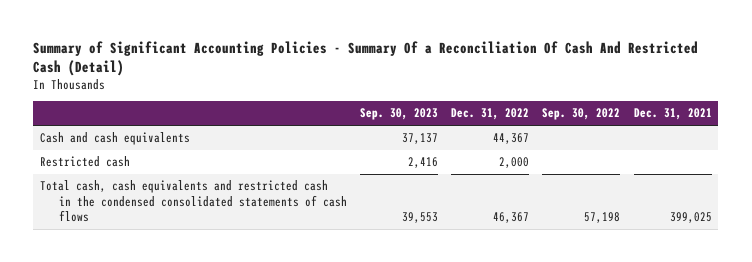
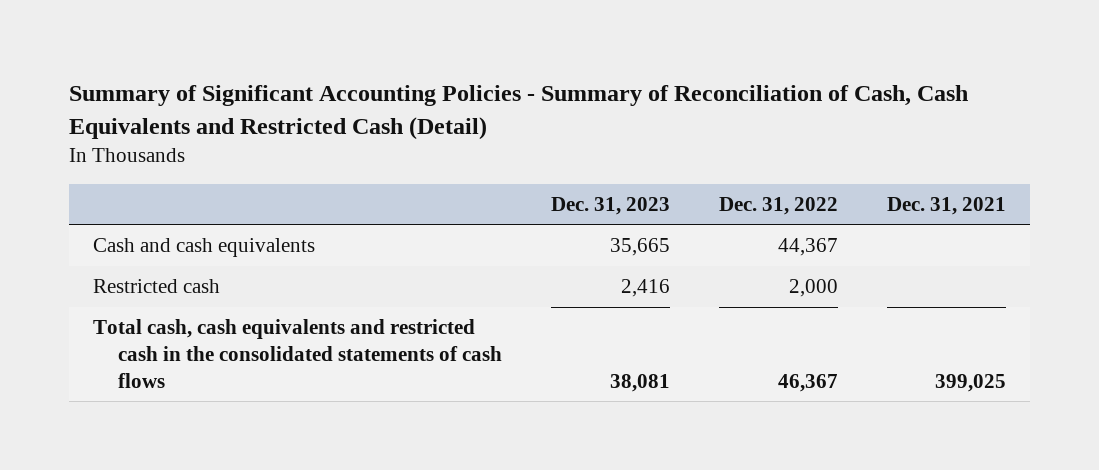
[33,40,699,76] Summary of Significant Accounting Policies - Summary Of a Reconciliation Of Cash And Restricted Cash (Detail) -> [68,85,968,141] Summary of Significant Accounting Policies - Summary of Reconciliation of Cash, Cash Equivalents and Restricted Cash (Detail)
[359,108,438,121] Sep. 30, 2023 -> none
[542,108,621,121] Sep. 30, 2022 -> none
none -> [551,196,671,215] Dec. 31, 2023
[39,180,347,223] Total cash, cash equivalents and restricted cash in the condensed consolidated statements of cash flows -> [93,319,503,388] Total cash, cash equivalents and restricted cash in the consolidated statements of cash flows

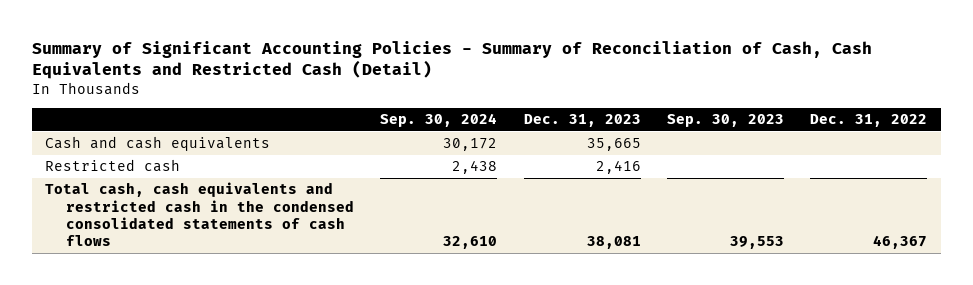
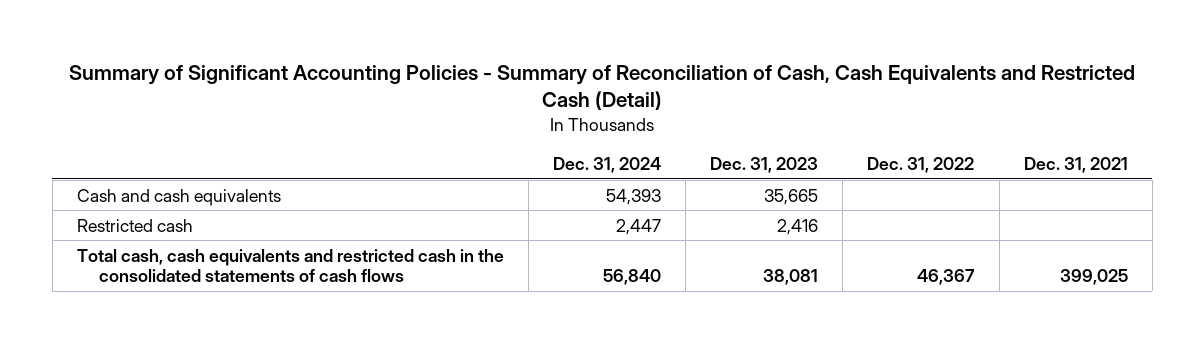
[380,113,498,128] Sep. 30, 2024 -> none
[667,114,785,128] Sep. 30, 2023 -> none
none -> [552,157,661,174] Dec. 31, 2024
none -> [1023,157,1128,174] Dec. 31, 2021
[45,182,355,247] Total cash, cash equivalents and restricted cash in the condensed consolidated statements of cash flows -> [76,248,504,283] Total cash, cash equivalents and restricted cash in the consolidated statements of cash flows

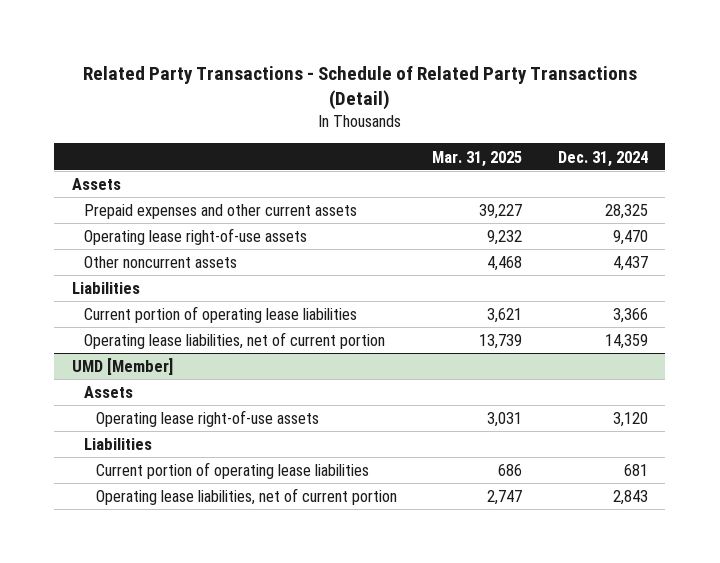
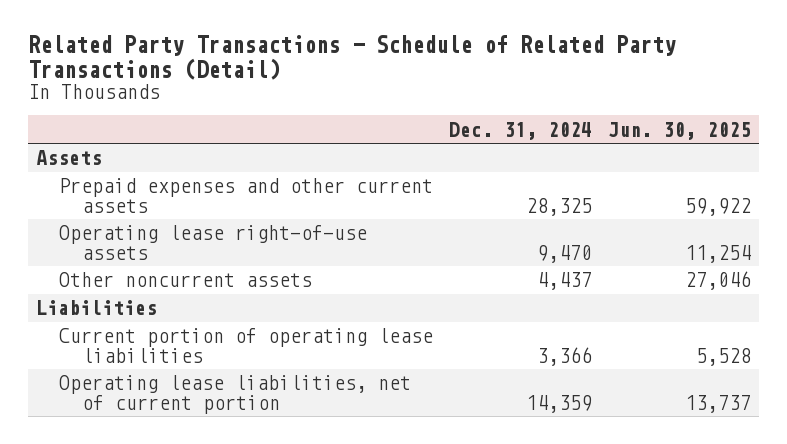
[432,150,523,167] Mar. 31, 2025 -> none
none -> [608,121,752,140] Jun. 30, 2025
[72,358,174,376] UMD [Member] -> none
[83,386,133,399] Assets -> none
[95,410,319,428] Operating lease right-of-use assets -> none
[83,438,152,451] Liabilities -> none
[95,462,369,480] Current portion of operating lease liabilities -> none
[95,488,397,506] Operating lease liabilities, net of current portion -> none

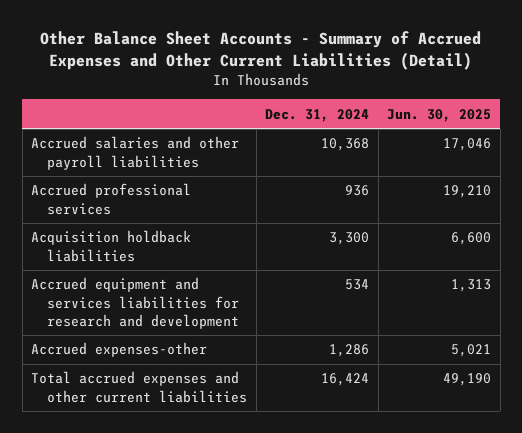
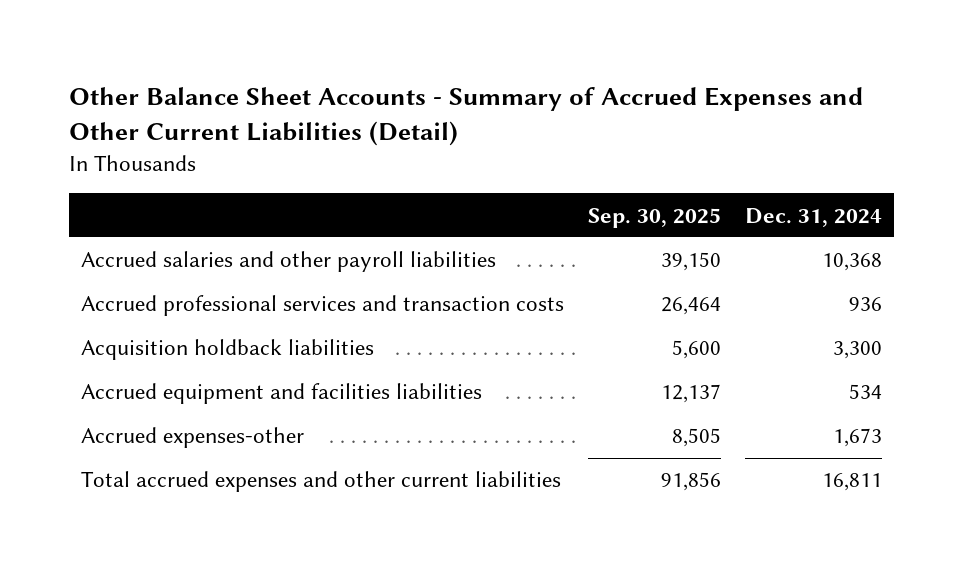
[387,108,492,122] Jun. 30, 2025 -> none
none -> [588,207,722,228] Sep. 30, 2025
[31,183,192,215] Accrued professional services -> [81,295,565,317] Accrued professional services and transaction costs
[31,277,240,329] Accrued equipment and services liabilities for research and development -> [81,383,483,405] Accrued equipment and facilities liabilities
[329,344,370,358] 1,286 -> [832,428,882,448] 1,673
[321,373,370,387] 16,424 -> [821,473,882,492] 16,811

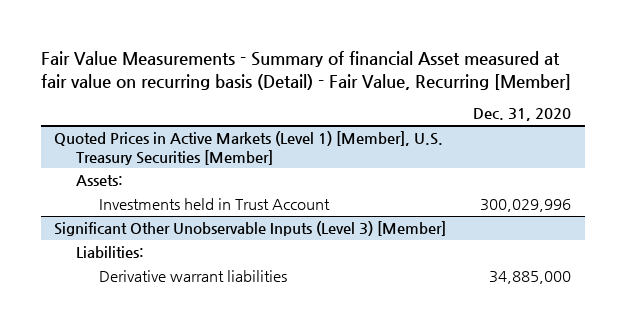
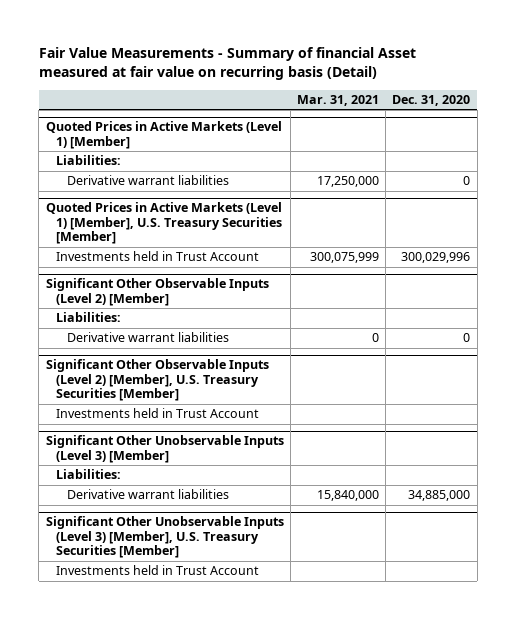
[40,50,571,90] Fair Value Measurements - Summary of financial Asset measured at fair value on recurring basis (Detail) - Fair Value, Recurring [Member] -> [38,47,416,81] Fair Value Measurements - Summary of financial Asset measured at fair value on recurring basis (Detail)
none -> [296,94,379,106] Mar. 31, 2021
none -> [45,121,282,149] Quoted Prices in Active Markets (Level 1) [Member]
none -> [56,155,122,166] Liabilities:
none -> [67,175,230,186] Derivative warrant liabilities
[76,175,124,187] Assets: -> none
none -> [45,278,269,306] Significant Other Observable Inputs (Level 2) [Member]
none -> [56,312,122,323] Liabilities:
none -> [67,332,230,343] Derivative warrant liabilities
none -> [45,359,269,402] Significant Other Observable Inputs (Level 2) [Member], U.S. Treasury Securities [Member]
none -> [56,408,260,419] Investments held in Trust Account
none -> [45,516,284,559] Significant Other Unobservable Inputs (Level 3) [Member], U.S. Treasury Securities [Member]
none -> [56,565,260,576] Investments held in Trust Account

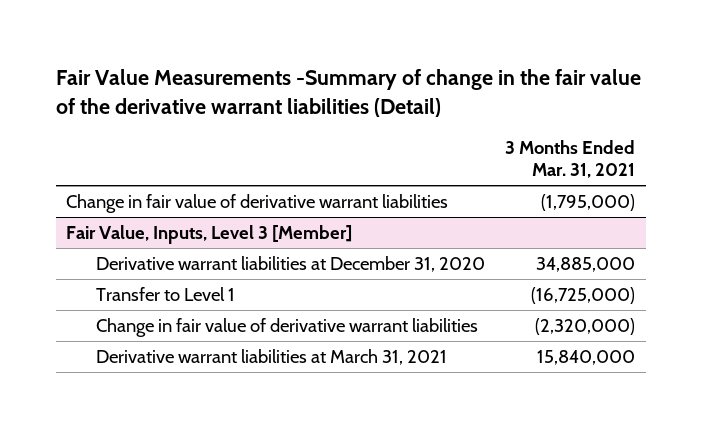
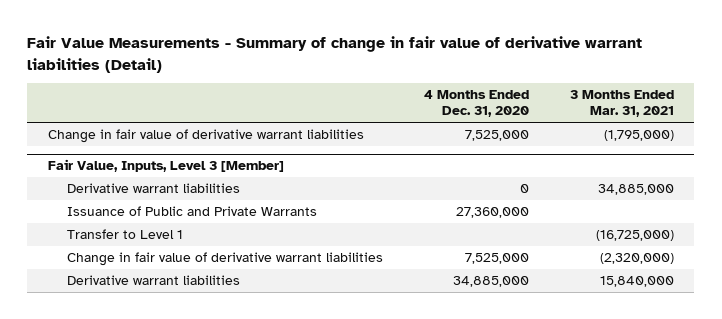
[55,68,641,117] Fair Value Measurements -Summary of change in the fair value of the derivative warrant liabilities (Detail) -> [27,36,643,73] Fair Value Measurements - Summary of change in fair value of derivative warrant liabilities (Detail)
none -> [424,90,530,118] 4 Months Ended Dec. 31, 2020
[95,256,485,273] Derivative warrant liabilities at December 31, 2020 -> [67,182,241,193] Derivative warrant liabilities
none -> [67,205,318,216] Issuance of Public and Private Warrants
[95,349,447,366] Derivative warrant liabilities at March 31, 2021 -> [67,274,241,285] Derivative warrant liabilities

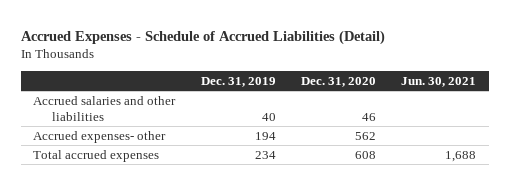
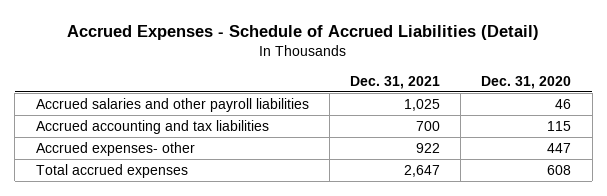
[200,76,276,87] Dec. 31, 2019 -> none
[400,76,476,87] Jun. 30, 2021 -> none
none -> [349,75,440,89] Dec. 31, 2021
[33,95,177,121] Accrued salaries and other liabilities -> [35,97,309,112] Accrued salaries and other payroll liabilities
none -> [35,119,269,134] Accrued accounting and tax liabilities
[354,131,376,140] 562 -> [547,142,572,153] 447

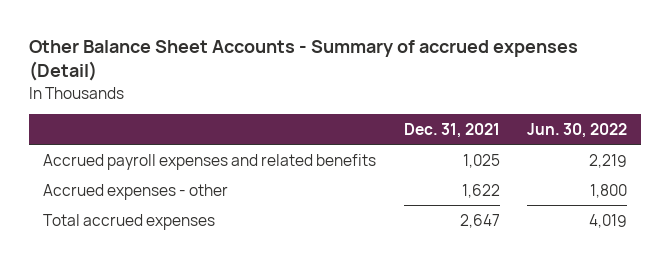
[67,24,540,40] Accrued Expenses - Schedule of Accrued Liabilities (Detail) -> [28,40,578,82] Other Balance Sheet Accounts - Summary of accrued expenses (Detail)
[481,75,572,89] Dec. 31, 2020 -> none
none -> [527,122,628,138] Jun. 30, 2022
[35,119,269,134] Accrued accounting and tax liabilities -> none
[35,97,309,112] Accrued salaries and other payroll liabilities -> [42,153,376,170] Accrued payroll expenses and related benefits
[35,141,195,156] Accrued expenses- other -> [42,183,228,200] Accrued expenses - other
[415,142,440,153] 922 -> [461,183,500,198] 1,622

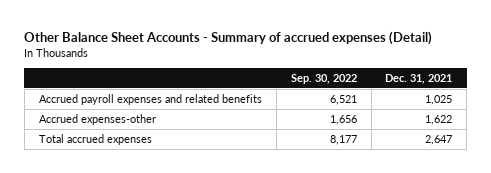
[527,122,628,138] Jun. 30, 2022 -> none
none -> [290,73,357,84] Sep. 30, 2022
[42,183,228,200] Accrued expenses - other -> [38,113,156,125] Accrued expenses-other

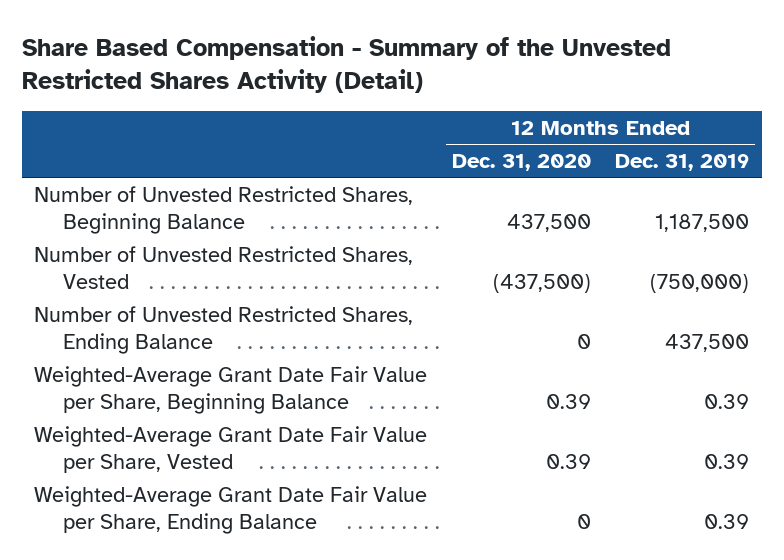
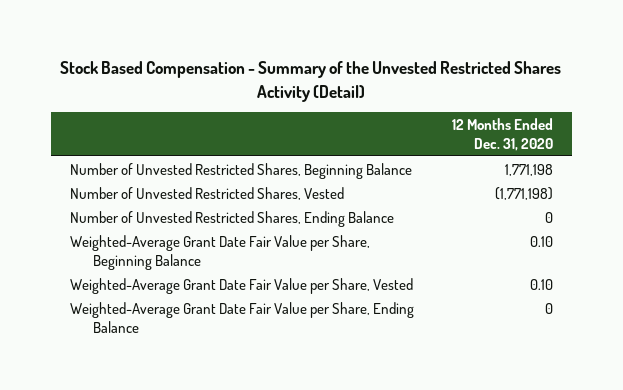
[22,35,672,94] Share Based Compensation - Summary of the Unvested Restricted Shares Activity (Detail) -> [60,61,562,102] Stock Based Compensation - Summary of the Unvested Restricted Shares Activity (Detail)
[615,153,750,171] Dec. 31, 2019 -> none
[506,213,591,232] 437,500 -> [504,163,553,176] 1,771,198
[492,273,591,293] (437,500) -> [494,186,553,200] (1,771,198)
[545,393,591,409] 0.39 -> [529,235,553,247] 0.10
[545,453,591,469] 0.39 -> [529,278,553,290] 0.10

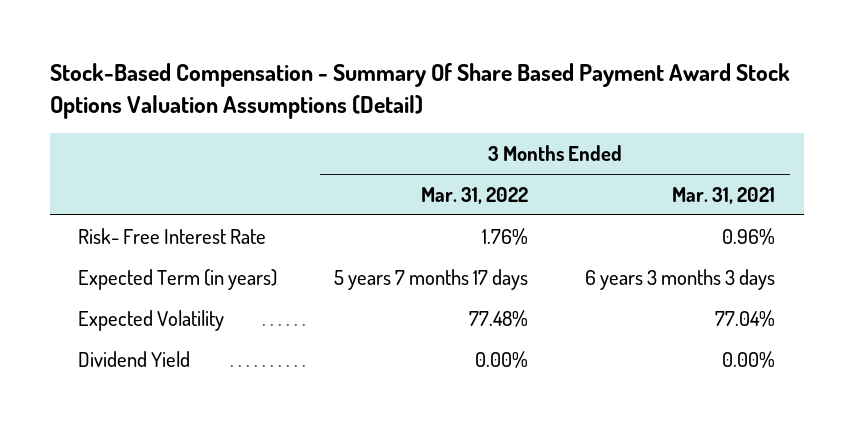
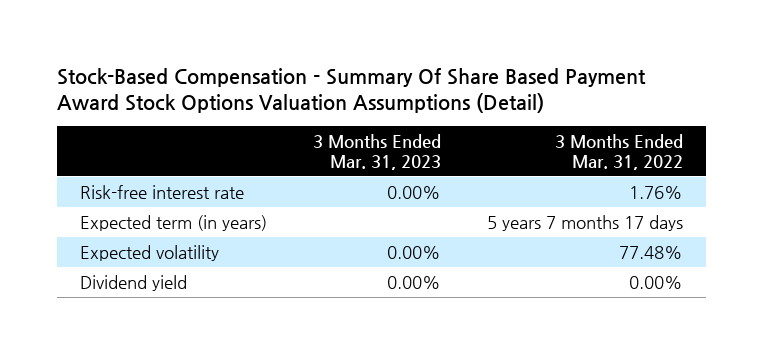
[672,186,776,204] Mar. 31, 2021 -> none
none -> [312,133,441,170] 3 Months Ended Mar. 31, 2023
[78,227,267,244] Risk- Free Interest Rate -> [79,184,244,199] Risk-free interest rate
[78,268,278,290] Expected Term (in years) -> [79,214,267,231] Expected term (in years)
[78,309,225,331] Expected Volatility -> [79,244,219,261] Expected volatility
[78,350,191,367] Dividend Yield -> [79,274,187,291] Dividend yield

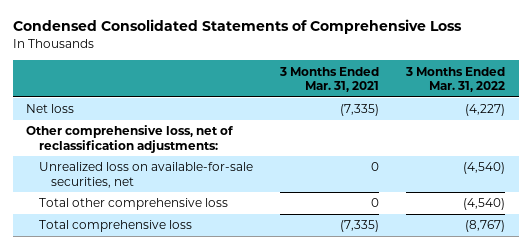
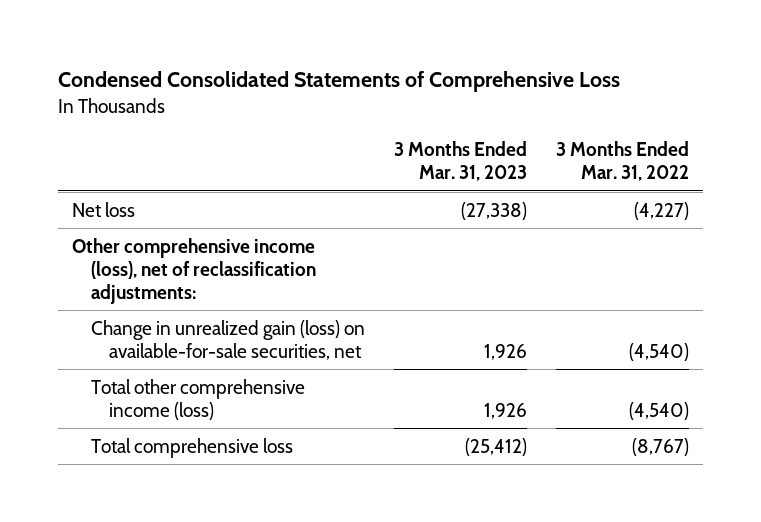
[279,66,380,92] 3 Months Ended Mar. 31, 2021 -> none
none -> [393,141,527,182] 3 Months Ended Mar. 31, 2023
[26,125,234,153] Other comprehensive loss, net of reclassification adjustments: -> [72,237,316,304] Other comprehensive income (loss), net of reclassification adjustments:
[38,162,253,188] Unrealized loss on available-for-sale securities, net -> [90,319,365,360] Change in unrealized gain (loss) on available-for-sale securities, net
[38,198,228,211] Total other comprehensive loss -> [90,378,305,420] Total other comprehensive income (loss)

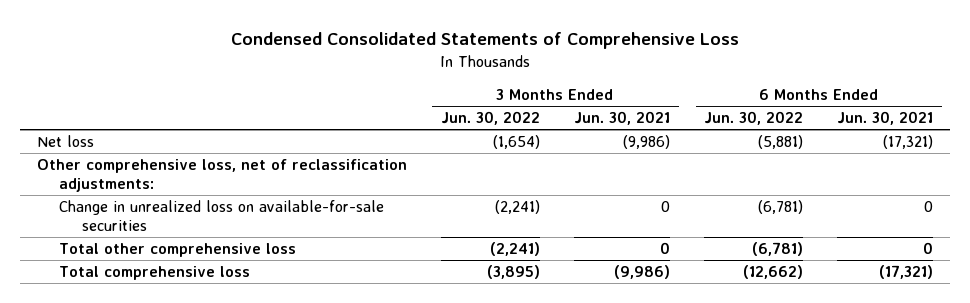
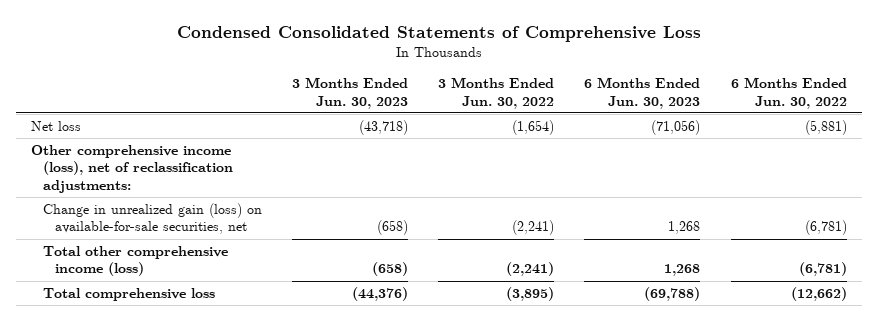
[573,111,670,126] Jun. 30, 2021 -> none
[837,111,934,126] Jun. 30, 2021 -> none
none -> [292,77,409,109] 3 Months Ended Jun. 30, 2023
none -> [584,77,701,109] 6 Months Ended Jun. 30, 2023
[36,159,407,193] Other comprehensive loss, net of reclassification adjustments: -> [31,145,234,193] Other comprehensive income (loss), net of reclassification adjustments:
[59,200,385,232] Change in unrealized loss on available-for-sale securities -> [43,203,263,235] Change in unrealized gain (loss) on available-for-sale securities, net
[59,243,297,258] Total other comprehensive loss -> [43,246,229,277] Total other comprehensive income (loss)

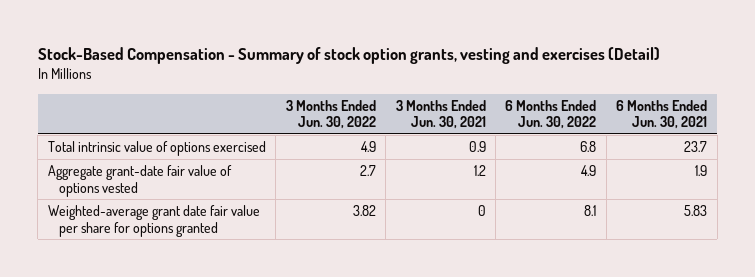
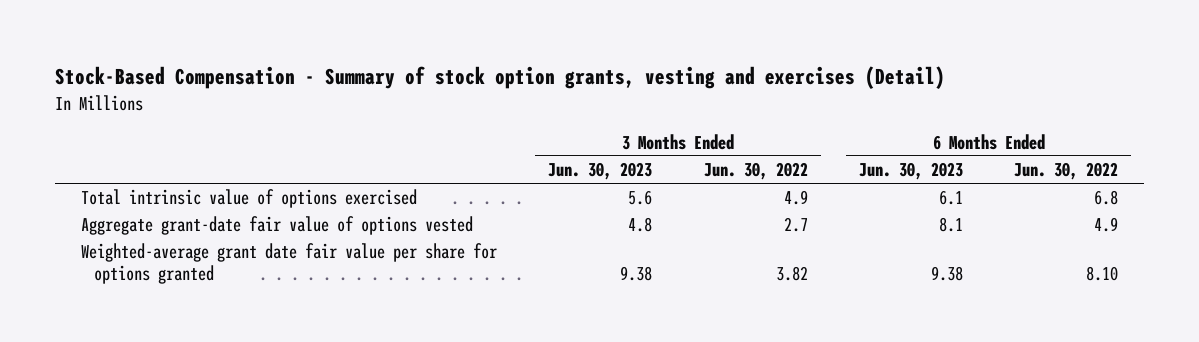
[395,99,486,130] 3 Months Ended Jun. 30, 2021 -> none
[616,99,708,130] 6 Months Ended Jun. 30, 2021 -> none
none -> [548,162,653,181] Jun. 30, 2023
none -> [859,162,964,181] Jun. 30, 2023
[584,205,597,217] 8.1 -> [1086,266,1119,282] 8.10

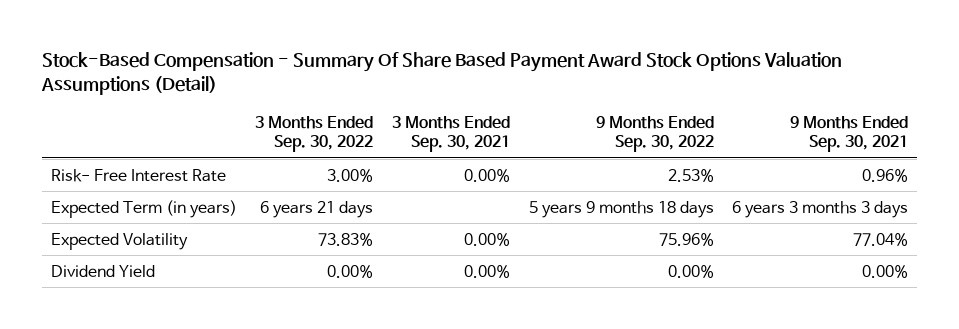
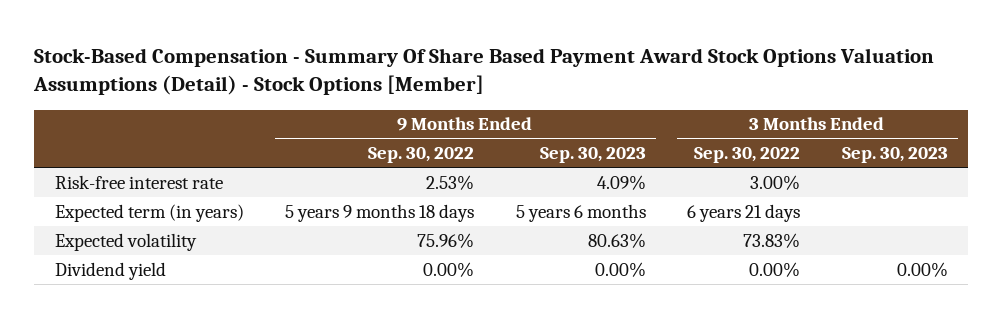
[40,52,842,96] Stock-Based Compensation - Summary Of Share Based Payment Award Stock Options Valuation Assumptions (Detail) -> [32,47,934,96] Stock-Based Compensation - Summary Of Share Based Payment Award Stock Options Valuation Assumptions (Detail) - Stock Options [Member]
[392,115,511,153] 3 Months Ended Sep. 30, 2021 -> none
[790,115,909,153] 9 Months Ended Sep. 30, 2021 -> none
none -> [539,147,646,164] Sep. 30, 2023
none -> [841,147,948,164] Sep. 30, 2023
[50,168,226,182] Risk- Free Interest Rate -> [54,174,223,189] Risk-free interest rate
[50,199,237,218] Expected Term (in years) -> [54,203,244,222] Expected term (in years)
[50,232,188,250] Expected Volatility -> [54,232,197,251] Expected volatility
[50,264,155,277] Dividend Yield -> [54,261,166,280] Dividend yield

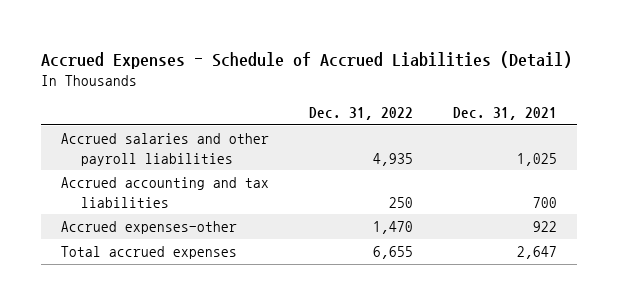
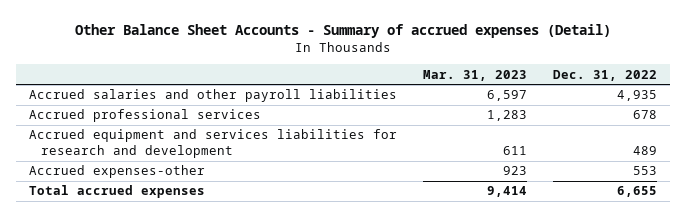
[41,50,573,69] Accrued Expenses - Schedule of Accrued Liabilities (Detail) -> [75,24,612,39] Other Balance Sheet Accounts - Summary of accrued expenses (Detail)
[452,107,557,121] Dec. 31, 2021 -> none
none -> [423,69,528,81] Mar. 31, 2023
[61,177,270,208] Accrued accounting and tax liabilities -> none
none -> [29,109,262,123] Accrued professional services
none -> [29,129,398,159] Accrued equipment and services liabilities for research and development
[373,221,414,235] 1,470 -> [633,166,658,176] 553

